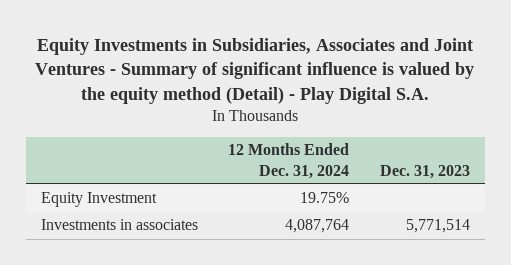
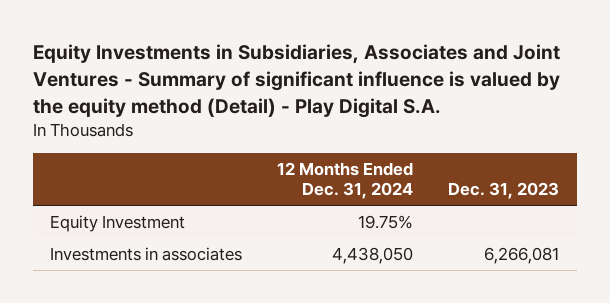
[285,219,350,234] 4,087,764 -> [332,247,414,265] 4,438,050
[405,219,470,234] 5,771,514 -> [484,247,560,265] 6,266,081

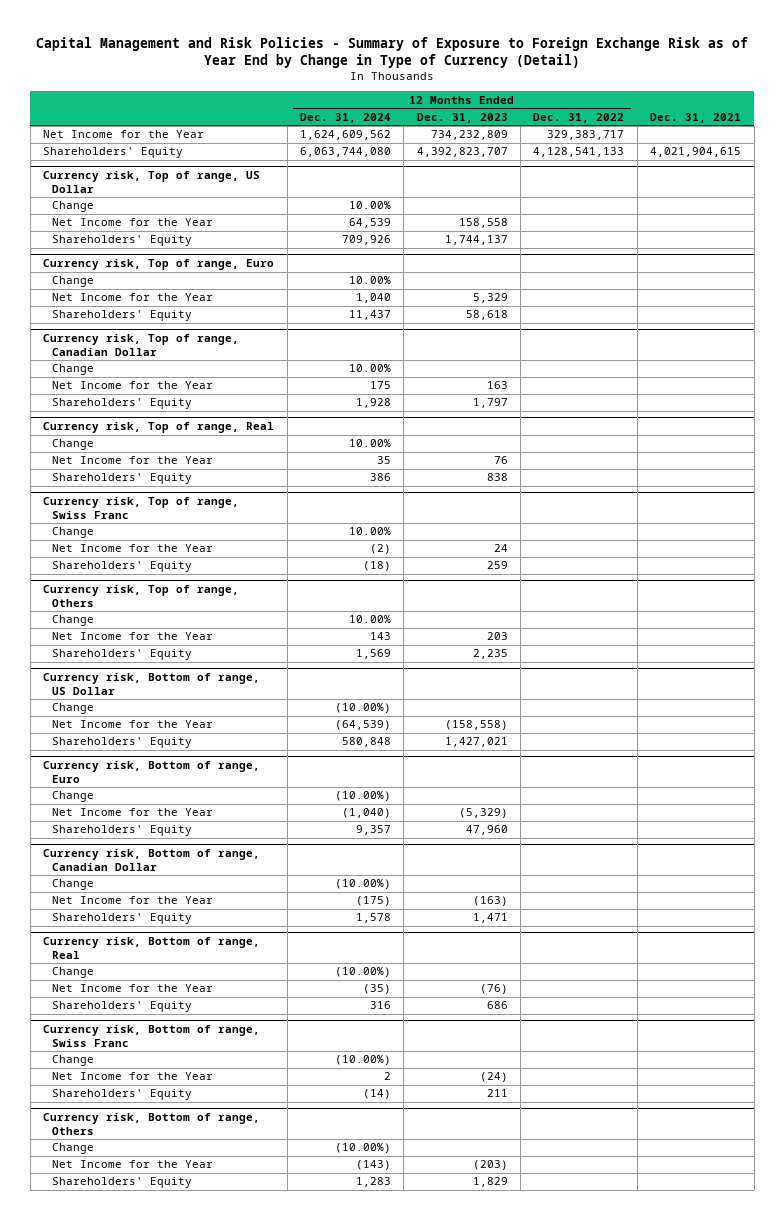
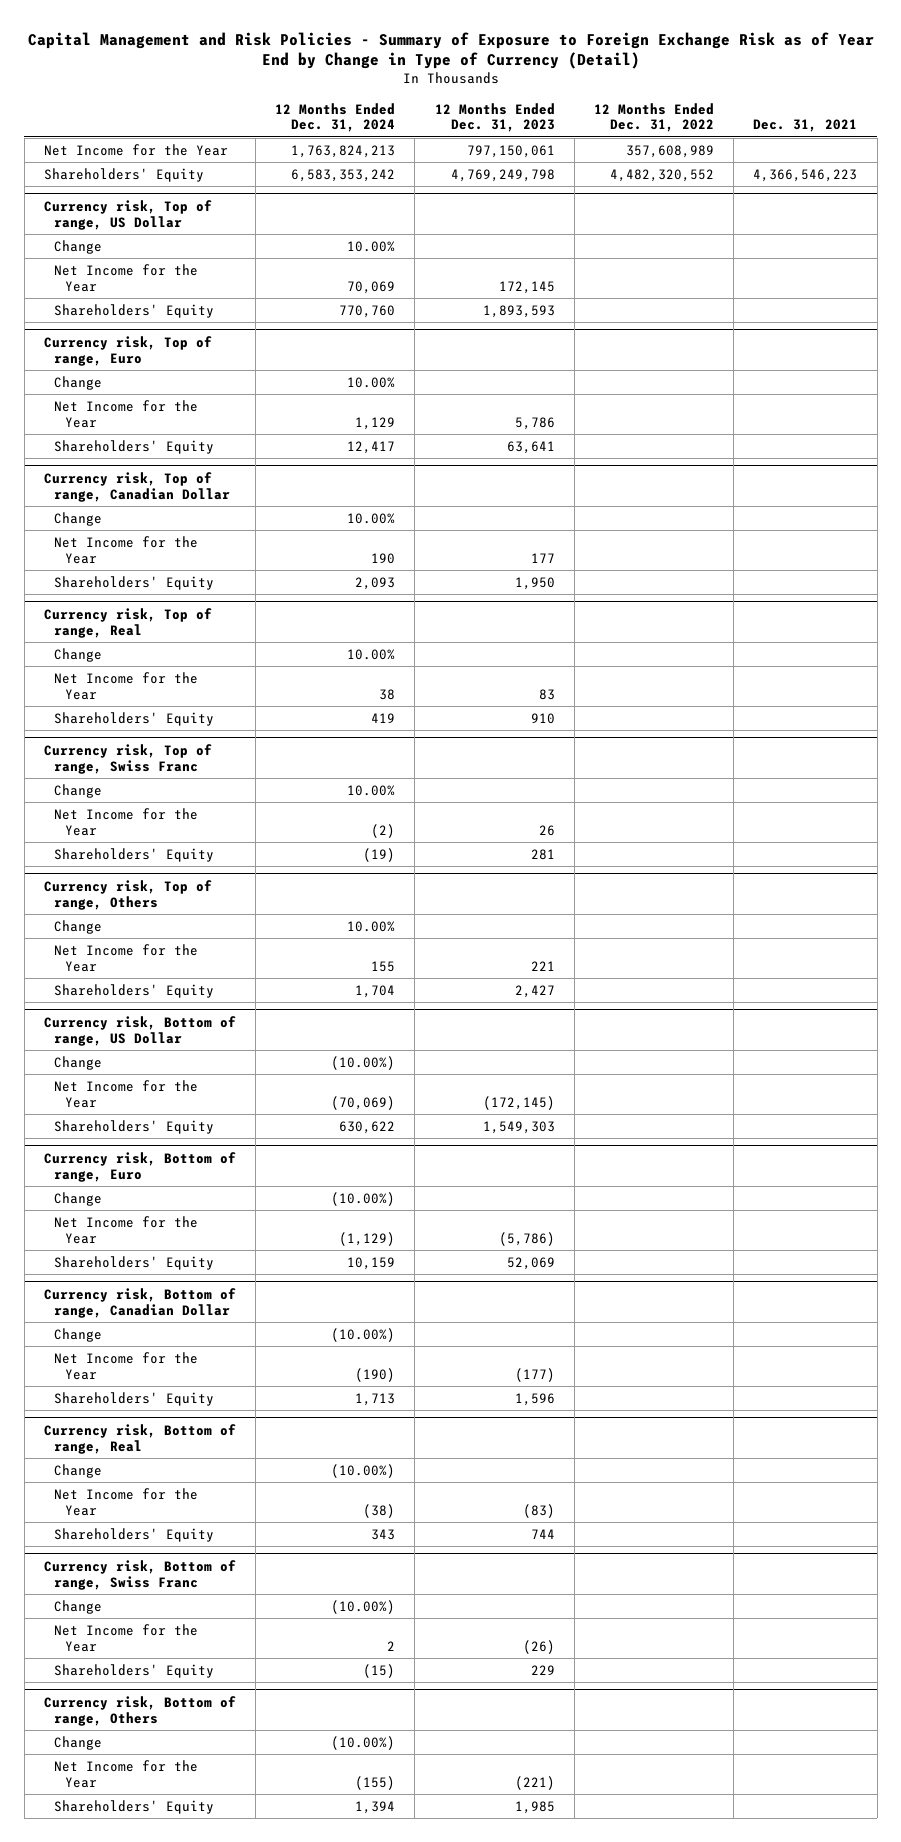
[299,130,391,141] 1,624,609,562 -> [291,144,396,158] 1,763,824,213
[430,130,508,141] 734,232,809 -> [466,144,555,158] 797,150,061
[547,130,625,141] 329,383,717 -> [625,144,714,158] 357,608,989
[299,147,391,158] 6,063,744,080 -> [291,168,396,182] 6,583,353,242
[416,147,508,158] 4,392,823,707 -> [450,168,555,182] 4,769,249,798
[533,147,625,158] 4,128,541,133 -> [609,168,714,182] 4,482,320,552
[650,147,742,158] 4,021,904,615 -> [753,168,858,182] 4,366,546,223
[348,218,391,229] 64,539 -> [347,280,396,294] 70,069
[458,218,508,229] 158,558 -> [498,280,555,294] 172,145
[341,235,391,246] 709,926 -> [339,304,396,318] 770,760
[444,235,508,246] 1,744,137 -> [482,304,555,318] 1,893,593
[355,293,391,304] 1,040 -> [355,416,396,430] 1,129
[472,293,508,304] 5,329 -> [514,416,555,430] 5,786
[348,310,391,321] 11,437 -> [347,440,396,454] 12,417
[465,310,508,321] 58,618 -> [506,440,555,454] 63,641
[369,381,391,390] 175 -> [371,552,396,564] 190
[486,381,508,390] 163 -> [530,552,555,563] 177
[355,398,391,409] 1,928 -> [355,576,396,590] 2,093
[472,398,508,409] 1,797 -> [514,576,555,590] 1,950
[376,456,391,465] 35 -> [379,688,396,700] 38
[493,456,508,465] 76 -> [538,688,555,700] 83
[369,473,391,482] 386 -> [371,712,396,723] 419
[486,473,508,482] 838 -> [530,712,555,724] 910
[493,544,508,553] 24 -> [538,824,555,836] 26
[362,561,391,572] (18) -> [363,847,396,862] (19)
[486,561,508,570] 259 -> [530,848,555,860] 281
[369,632,391,641] 143 -> [371,960,396,972] 155
[486,632,508,641] 203 -> [530,960,555,971] 221
[355,649,391,660] 1,569 -> [355,984,396,998] 1,704
[472,649,508,660] 2,235 -> [514,984,555,998] 2,427
[334,720,391,731] (64,539) -> [331,1095,396,1110] (70,069)
[444,720,508,731] (158,558) -> [482,1095,555,1110] (172,145)
[341,737,391,748] 580,848 -> [339,1120,396,1134] 630,622
[444,737,508,748] 1,427,021 -> [482,1120,555,1134] 1,549,303
[341,808,391,819] (1,040) -> [339,1231,396,1246] (1,129)
[458,808,508,819] (5,329) -> [498,1231,555,1246] (5,786)
[355,825,391,836] 9,357 -> [347,1256,396,1270] 10,159
[465,825,508,836] 47,960 -> [506,1256,555,1270] 52,069
[355,896,391,907] (175) -> [355,1367,396,1382] (190)
[472,896,508,907] (163) -> [514,1367,555,1382] (177)
[355,913,391,924] 1,578 -> [355,1392,396,1406] 1,713
[472,913,508,924] 1,471 -> [514,1392,555,1406] 1,596
[362,984,391,995] (35) -> [363,1503,396,1518] (38)
[479,984,508,995] (76) -> [522,1503,555,1518] (83)
[369,1001,391,1010] 316 -> [371,1528,396,1540] 343
[486,1001,508,1010] 686 -> [530,1528,555,1539] 744
[479,1072,508,1083] (24) -> [522,1639,555,1654] (26)
[362,1089,391,1100] (14) -> [363,1663,396,1678] (15)
[486,1089,508,1098] 211 -> [530,1664,555,1675] 229
[355,1160,391,1171] (143) -> [355,1775,396,1790] (155)
[472,1160,508,1171] (203) -> [514,1775,555,1790] (221)
[355,1177,391,1188] 1,283 -> [355,1800,396,1814] 1,394
[472,1177,508,1188] 1,829 -> [514,1800,555,1814] 1,985

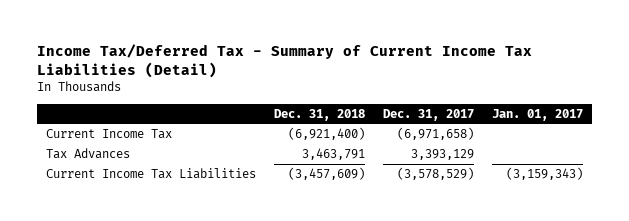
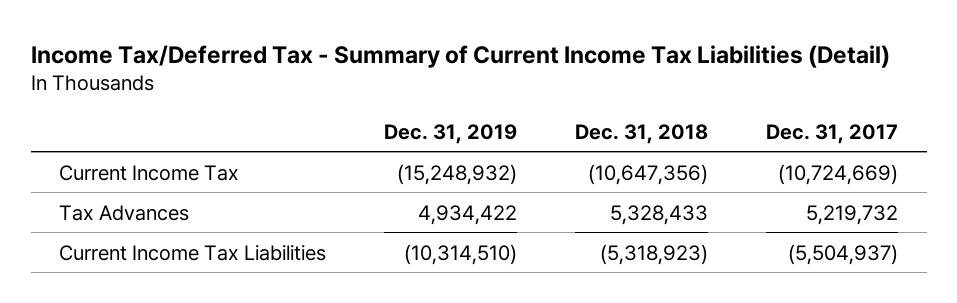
[492,108,584,121] Jan. 01, 2017 -> none
none -> [384,123,518,144] Dec. 31, 2019
[288,127,366,141] (6,921,400) -> [587,163,708,185] (10,647,356)
[397,127,475,141] (6,971,658) -> [777,163,898,185] (10,724,669)
[302,148,366,161] 3,463,791 -> [609,204,708,225] 5,328,433
[411,149,475,161] 3,393,129 -> [805,204,898,225] 5,219,732
[288,167,366,181] (3,457,609) -> [599,243,708,265] (5,318,923)
[397,167,475,181] (3,578,529) -> [787,243,898,265] (5,504,937)

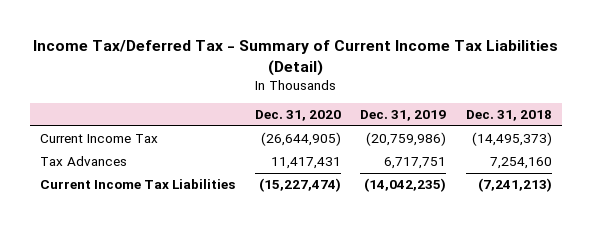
[765,123,898,144] Dec. 31, 2017 -> none
none -> [254,110,341,122] Dec. 31, 2020
[397,163,518,185] (15,248,932) -> [366,132,447,147] (20,759,986)
[587,163,708,185] (10,647,356) -> [472,132,553,147] (14,495,373)
[418,204,518,225] 4,934,422 -> [384,157,447,170] 6,717,751
[609,204,708,225] 5,328,433 -> [490,157,553,170] 7,254,160
[404,243,518,265] (10,314,510) -> [364,178,447,193] (14,042,235)
[599,243,708,265] (5,318,923) -> [478,178,553,193] (7,241,213)

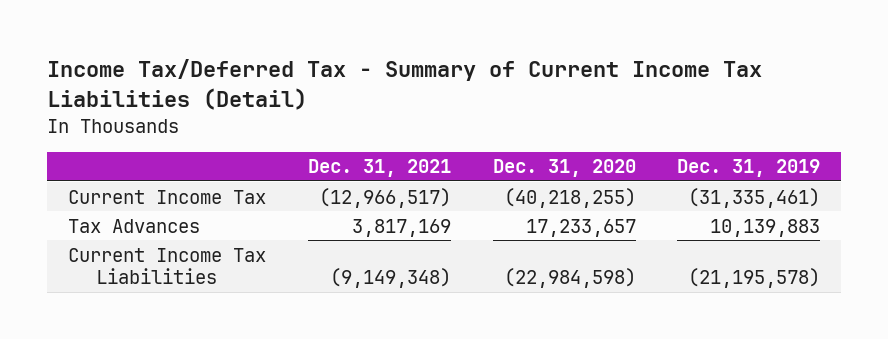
[466,110,553,122] Dec. 31, 2018 -> none
none -> [307,159,451,178] Dec. 31, 2021
[260,132,341,147] (26,644,905) -> [503,187,636,208] (40,218,255)
[366,132,447,147] (20,759,986) -> [688,187,821,208] (31,335,461)
[270,157,341,170] 11,417,431 -> [525,218,636,237] 17,233,657
[384,157,447,170] 6,717,751 -> [710,218,821,237] 10,139,883
[258,178,341,193] (15,227,474) -> [503,268,636,289] (22,984,598)
[364,178,447,193] (14,042,235) -> [688,268,821,289] (21,195,578)

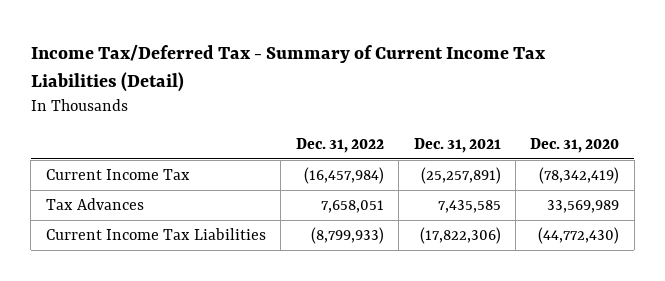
[677,159,821,178] Dec. 31, 2019 -> none
none -> [295,137,384,153] Dec. 31, 2022
[318,187,451,208] (12,966,517) -> [420,167,501,185] (25,257,891)
[503,187,636,208] (40,218,255) -> [539,167,620,185] (78,342,419)
[351,218,451,237] 3,817,169 -> [437,200,501,214] 7,435,585
[525,218,636,237] 17,233,657 -> [547,200,620,214] 33,569,989
[329,268,451,289] (9,149,348) -> [419,227,501,245] (17,822,306)
[503,268,636,289] (22,984,598) -> [538,227,620,245] (44,772,430)

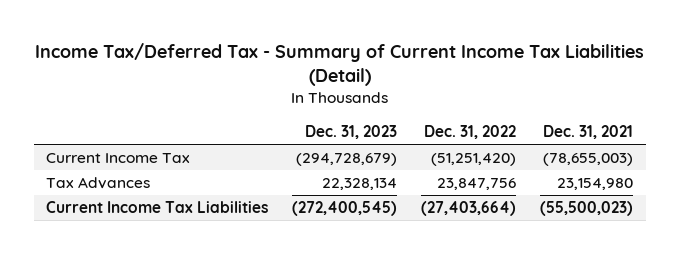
[530,137,620,153] Dec. 31, 2020 -> none
none -> [304,125,397,140] Dec. 31, 2023
[303,167,384,185] (16,457,984) -> [431,153,517,167] (51,251,420)
[420,167,501,185] (25,257,891) -> [543,153,634,167] (78,655,003)
[320,200,384,214] 7,658,051 -> [437,178,517,191] 23,847,756
[437,200,501,214] 7,435,585 -> [557,178,634,191] 23,154,980
[310,227,384,245] (8,799,933) -> [421,201,517,217] (27,403,664)
[419,227,501,245] (17,822,306) -> [540,201,634,217] (55,500,023)

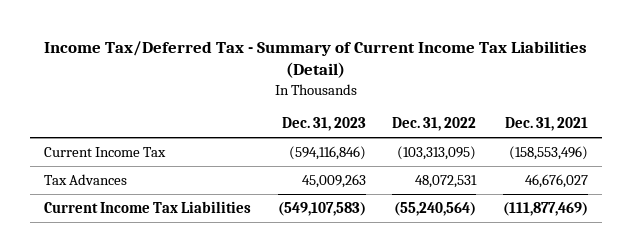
[295,153,397,167] (294,728,679) -> [288,145,366,160] (594,116,846)
[431,153,517,167] (51,251,420) -> [397,145,477,160] (103,313,095)
[543,153,634,167] (78,655,003) -> [509,145,589,160] (158,553,496)
[321,178,397,191] 22,328,134 -> [301,173,366,188] 45,009,263
[437,178,517,191] 23,847,756 -> [415,174,478,188] 48,072,531
[557,178,634,191] 23,154,980 -> [525,173,589,188] 46,676,027
[291,201,397,217] (272,400,545) -> [277,201,366,216] (549,107,583)
[421,201,517,217] (27,403,664) -> [394,201,477,216] (55,240,564)
[540,201,634,217] (55,500,023) -> [503,201,589,216] (111,877,469)

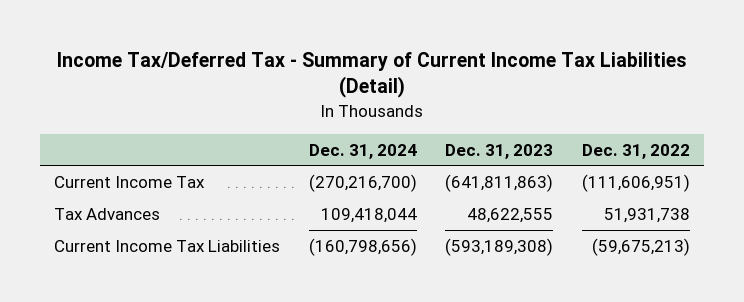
[505,117,589,132] Dec. 31, 2021 -> none
none -> [308,143,417,159] Dec. 31, 2024
[288,145,366,160] (594,116,846) -> [445,173,554,192] (641,811,863)
[397,145,477,160] (103,313,095) -> [581,173,690,192] (111,606,951)
[301,173,366,188] 45,009,263 -> [467,207,554,223] 48,622,555
[415,174,478,188] 48,072,531 -> [603,207,690,223] 51,931,738
[277,201,366,216] (549,107,583) -> [445,237,554,256] (593,189,308)
[394,201,477,216] (55,240,564) -> [591,237,690,256] (59,675,213)

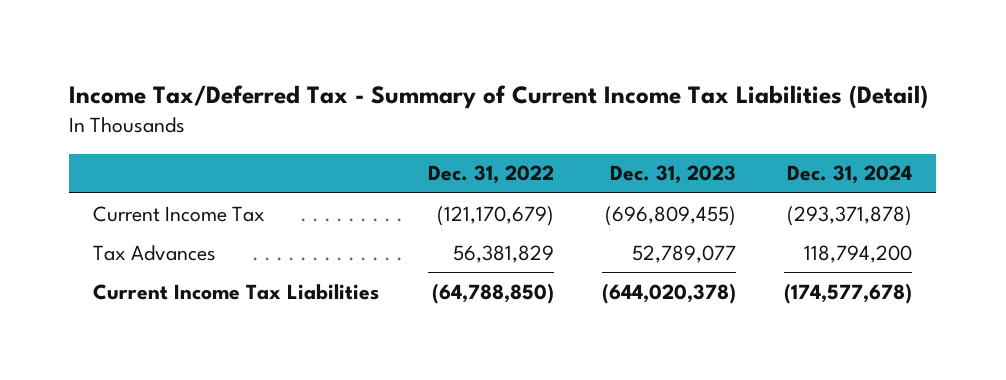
[308,173,417,192] (270,216,700) -> [787,205,913,226] (293,371,878)
[445,173,554,192] (641,811,863) -> [604,205,736,226] (696,809,455)
[581,173,690,192] (111,606,951) -> [436,205,554,226] (121,170,679)
[320,207,417,223] 109,418,044 -> [804,244,913,263] 118,794,200
[467,207,554,223] 48,622,555 -> [631,244,736,263] 52,789,077
[603,207,690,223] 51,931,738 -> [452,244,554,263] 56,381,829
[308,237,417,256] (160,798,656) -> [784,282,913,304] (174,577,678)
[445,237,554,256] (593,189,308) -> [601,282,736,304] (644,020,378)
[591,237,690,256] (59,675,213) -> [431,282,554,304] (64,788,850)

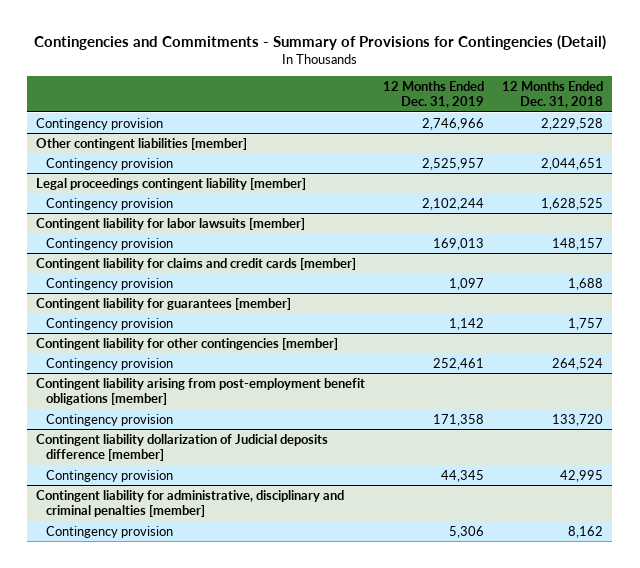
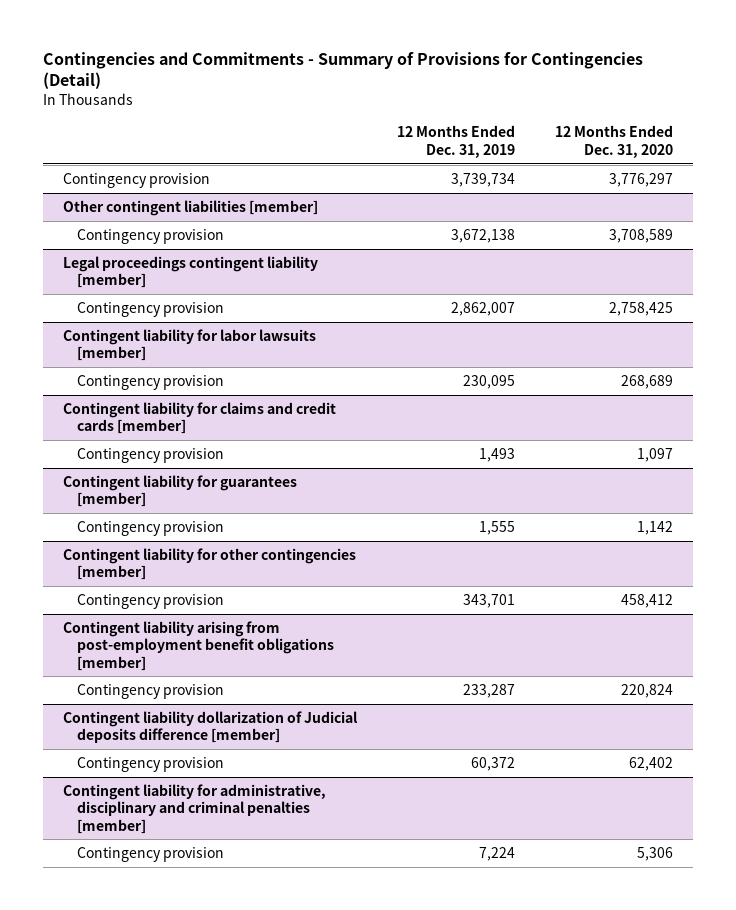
[502,80,604,109] 12 Months Ended Dec. 31, 2018 -> none
none -> [555,125,674,158] 12 Months Ended Dec. 31, 2020
[422,117,485,130] 2,746,966 -> [451,172,516,187] 3,739,734
[422,157,485,170] 2,525,957 -> [451,228,516,243] 3,672,138
[422,197,485,210] 2,102,244 -> [451,301,516,316] 2,862,007
[433,237,485,250] 169,013 -> [463,374,516,389] 230,095
[449,277,485,290] 1,097 -> [479,447,516,462] 1,493
[449,317,485,330] 1,142 -> [479,520,516,535] 1,555
[433,357,485,370] 252,461 -> [463,593,516,608] 343,701
[433,413,485,426] 171,358 -> [463,683,516,698] 233,287
[441,469,485,482] 44,345 -> [471,756,516,771] 60,372
[449,525,485,538] 5,306 -> [479,846,516,861] 7,224

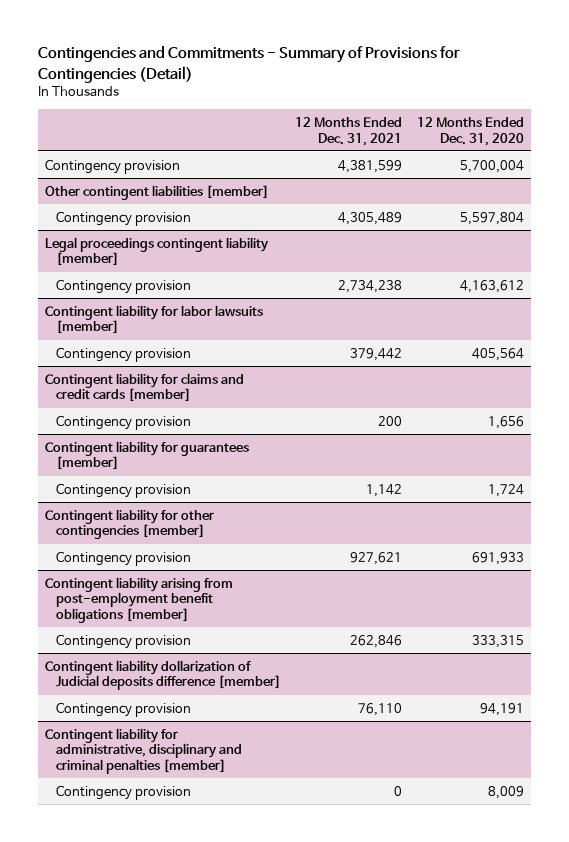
[397,125,516,158] 12 Months Ended Dec. 31, 2019 -> none
none -> [295,117,403,146] 12 Months Ended Dec. 31, 2021
[609,172,674,187] 3,776,297 -> [459,159,524,173] 5,700,004
[609,228,674,243] 3,708,589 -> [459,211,524,225] 5,597,804
[609,301,674,316] 2,758,425 -> [459,279,524,293] 4,163,612
[621,374,674,389] 268,689 -> [471,347,524,361] 405,564
[637,447,674,462] 1,097 -> [487,415,524,429] 1,656
[637,520,674,535] 1,142 -> [487,483,524,497] 1,724
[621,593,674,608] 458,412 -> [471,551,524,565] 691,933
[621,683,674,698] 220,824 -> [471,634,524,648] 333,315
[629,756,674,771] 62,402 -> [479,702,524,716] 94,191
[637,846,674,861] 5,306 -> [487,785,524,799] 8,009

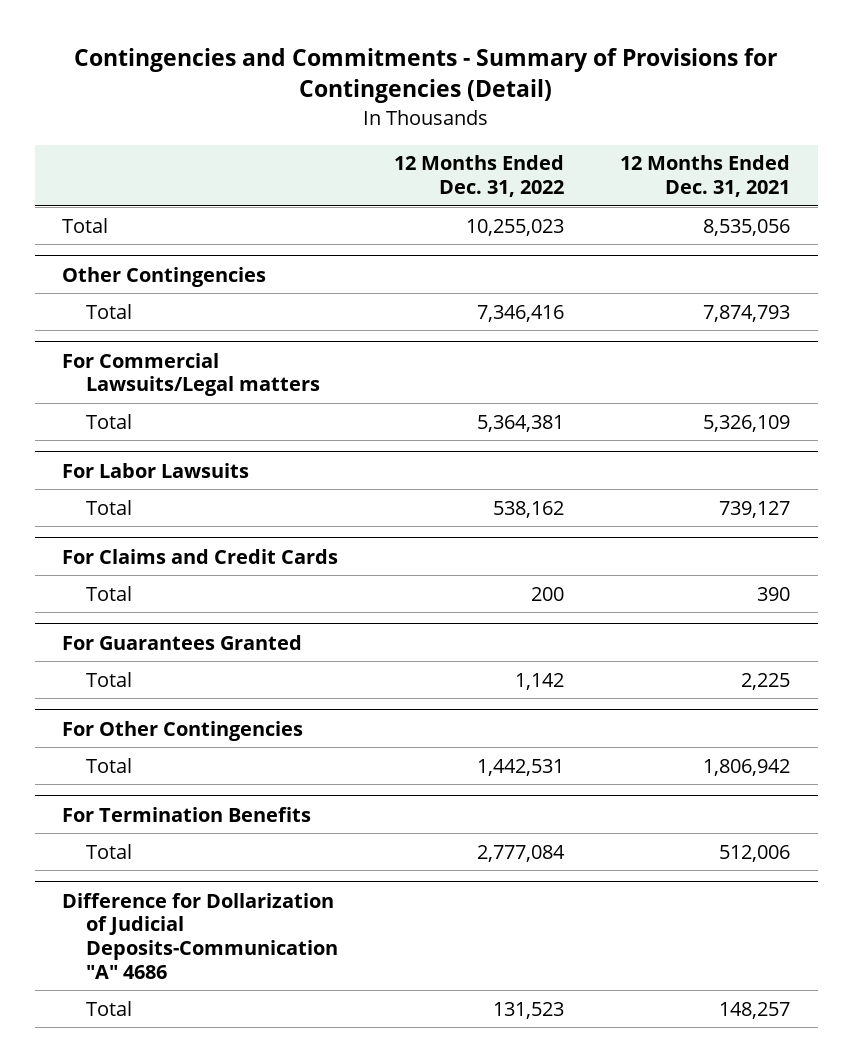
[416,117,524,146] 12 Months Ended Dec. 31, 2020 -> none
none -> [394,155,565,198] 12 Months Ended Dec. 31, 2022
[45,158,181,174] Contingency provision -> none
[55,210,191,226] Contingency provision -> none
[55,278,191,294] Contingency provision -> none
[55,346,191,362] Contingency provision -> none
[55,414,191,430] Contingency provision -> none
[55,482,191,498] Contingency provision -> none
[55,550,191,566] Contingency provision -> none
[55,633,191,649] Contingency provision -> none
[55,701,191,717] Contingency provision -> none
[45,727,242,775] Contingent liability for administrative, disciplinary and criminal penalties [member] -> none
[55,784,191,800] Contingency provision -> none
none -> [62,217,109,233] Total
[45,184,270,200] Other contingent liabilities [member] -> [62,266,267,287] Other Contingencies
none -> [85,303,132,319] Total
[45,236,270,267] Legal proceedings contingent liability [member] -> [62,352,320,397] For Commercial Lawsuits/Legal matters
none -> [85,413,132,429] Total
[45,304,264,335] Contingent liability for labor lawsuits [member] -> [62,462,250,478] For Labor Lawsuits
none -> [85,499,132,515] Total
[45,372,245,403] Contingent liability for claims and credit cards [member] -> [62,548,339,564] For Claims and Credit Cards
none -> [85,585,132,601] Total
[45,440,250,471] Contingent liability for guarantees [member] -> [62,634,303,650] For Guarantees Granted
none -> [85,671,132,687] Total
[45,508,215,540] Contingent liability for other contingencies [member] -> [62,720,304,741] For Other Contingencies
none -> [85,757,132,773] Total
[45,576,234,624] Contingent liability arising from post-employment benefit obligations [member] -> [62,806,312,822] For Termination Benefits
none -> [85,843,132,859] Total
[45,659,281,691] Contingent liability dollarization of Judicial deposits difference [member] -> [62,892,338,979] Difference for Dollarization of Judicial Deposits-Communication "A" 4686
none -> [85,1000,132,1016] Total

